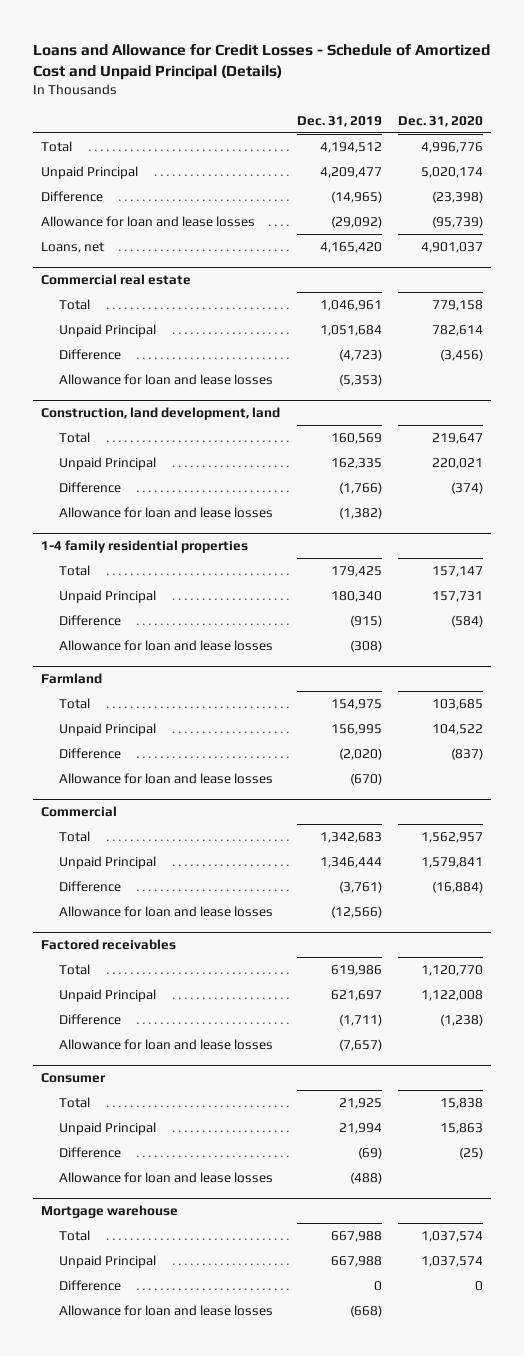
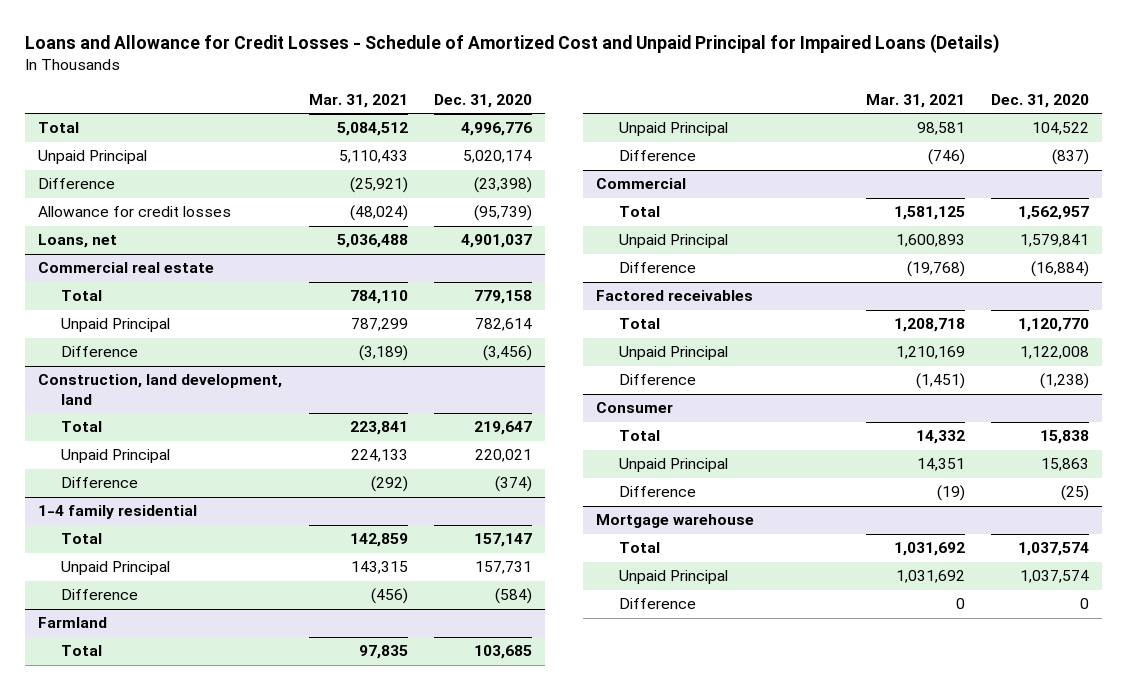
[33,43,491,80] Loans and Allowance for Credit Losses - Schedule of Amortized Cost and Unpaid Principal (Details) -> [25,34,1001,54] Loans and Allowance for Credit Losses - Schedule of Amortized Cost and Unpaid Principal for Impaired Loans (Details)
[296,115,382,127] Dec. 31, 2019 -> none
none -> [308,93,408,108] Mar. 31, 2021
[41,215,256,227] Allowance for loan and lease losses -> [38,206,232,218] Allowance for credit losses
[58,373,273,385] Allowance for loan and lease losses -> none
[58,506,273,518] Allowance for loan and lease losses -> none
[41,540,249,554] 1-4 family residential properties -> [38,505,198,520] 1-4 family residential
[58,639,273,651] Allowance for loan and lease losses -> none
[58,772,273,784] Allowance for loan and lease losses -> none
[58,905,273,917] Allowance for loan and lease losses -> none
[58,1038,273,1050] Allowance for loan and lease losses -> none
[58,1171,273,1183] Allowance for loan and lease losses -> none
[58,1304,273,1316] Allowance for loan and lease losses -> none

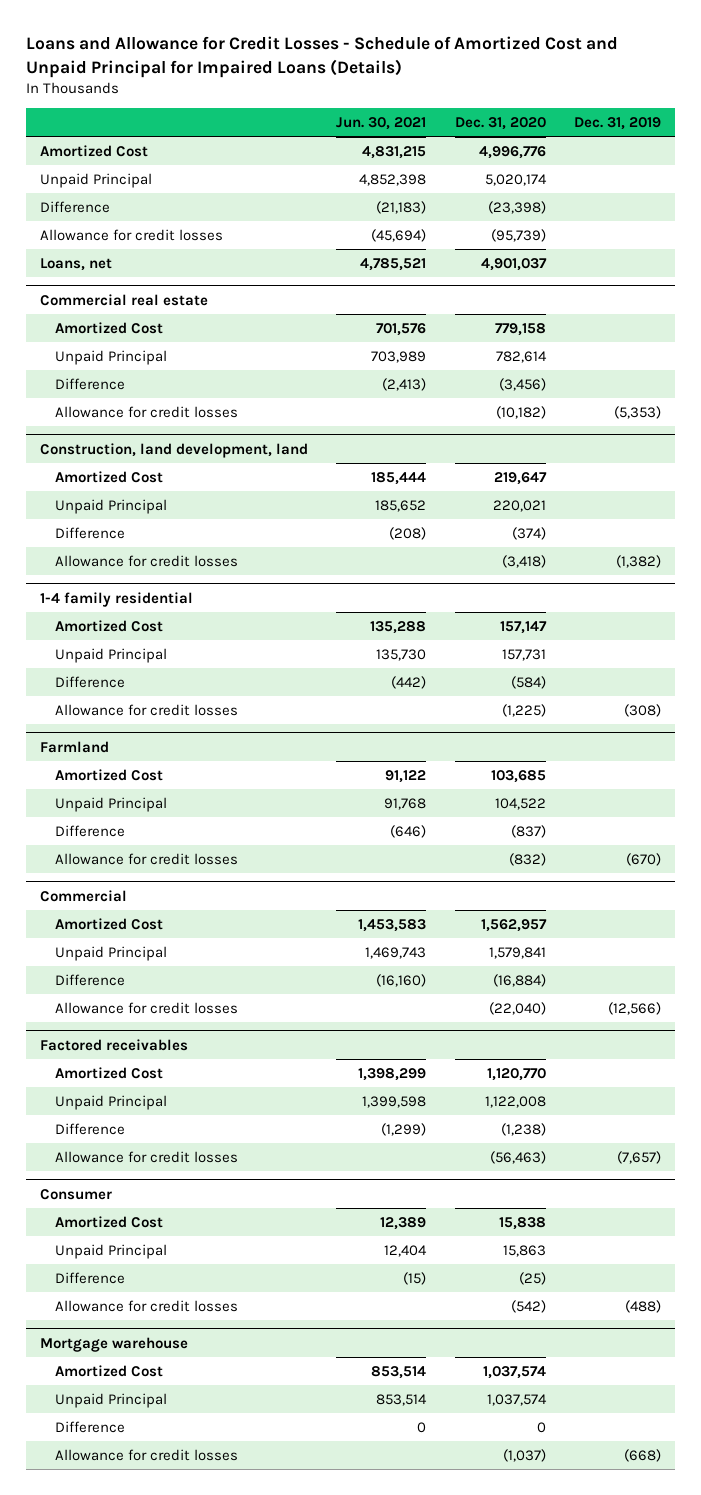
[308,93,408,108] Mar. 31, 2021 -> none
none -> [336,116,427,130] Jun. 30, 2021
none -> [573,116,661,130] Dec. 31, 2019
[38,122,80,134] Total -> [40,144,149,157] Amortized Cost
[61,290,103,302] Total -> [54,321,163,334] Amortized Cost
none -> [54,405,238,418] Allowance for credit losses
[61,421,103,433] Total -> [54,470,163,483] Amortized Cost
none -> [54,554,238,567] Allowance for credit losses
[61,533,103,545] Total -> [54,619,163,632] Amortized Cost
none -> [54,703,238,716] Allowance for credit losses
[61,645,103,657] Total -> [54,768,163,781] Amortized Cost
none -> [54,852,238,865] Allowance for credit losses
[618,206,660,218] Total -> [54,917,163,930] Amortized Cost
none -> [54,1001,238,1014] Allowance for credit losses
[618,318,660,330] Total -> [54,1066,163,1079] Amortized Cost
none -> [54,1150,238,1163] Allowance for credit losses
[618,430,660,442] Total -> [54,1215,163,1228] Amortized Cost
none -> [54,1299,238,1312] Allowance for credit losses
[618,542,660,554] Total -> [54,1364,163,1377] Amortized Cost
none -> [54,1448,238,1461] Allowance for credit losses

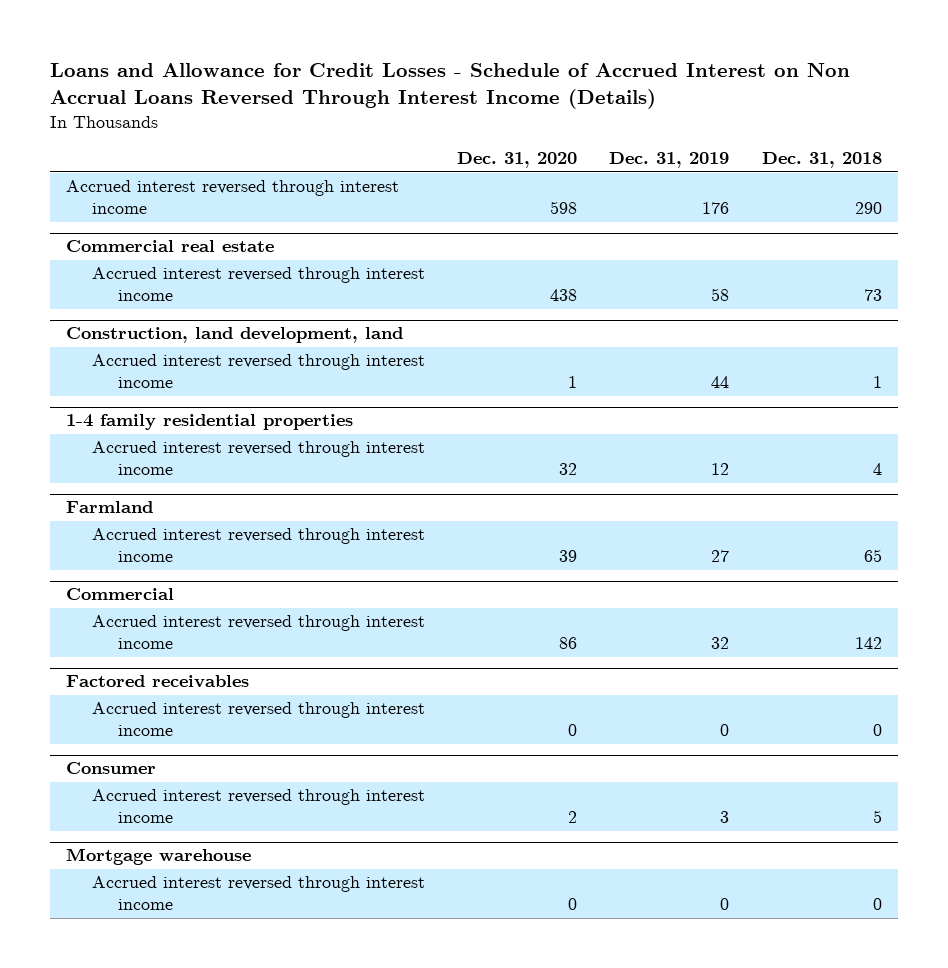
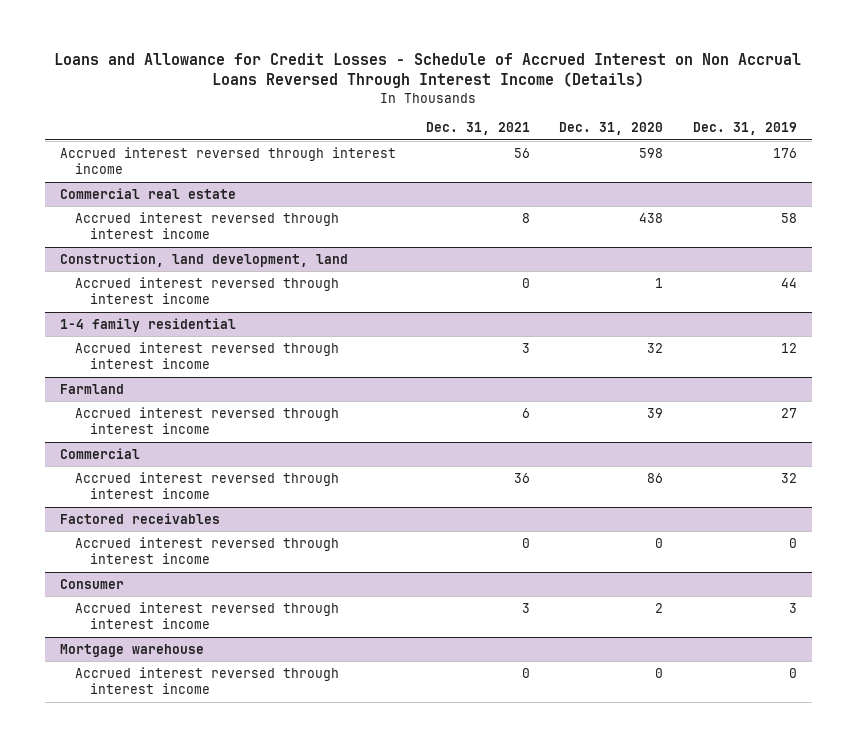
[761,152,882,169] Dec. 31, 2018 -> none
none -> [425,122,530,136] Dec. 31, 2021
[66,414,354,431] 1-4 family residential properties -> [59,317,236,332] 1-4 family residential

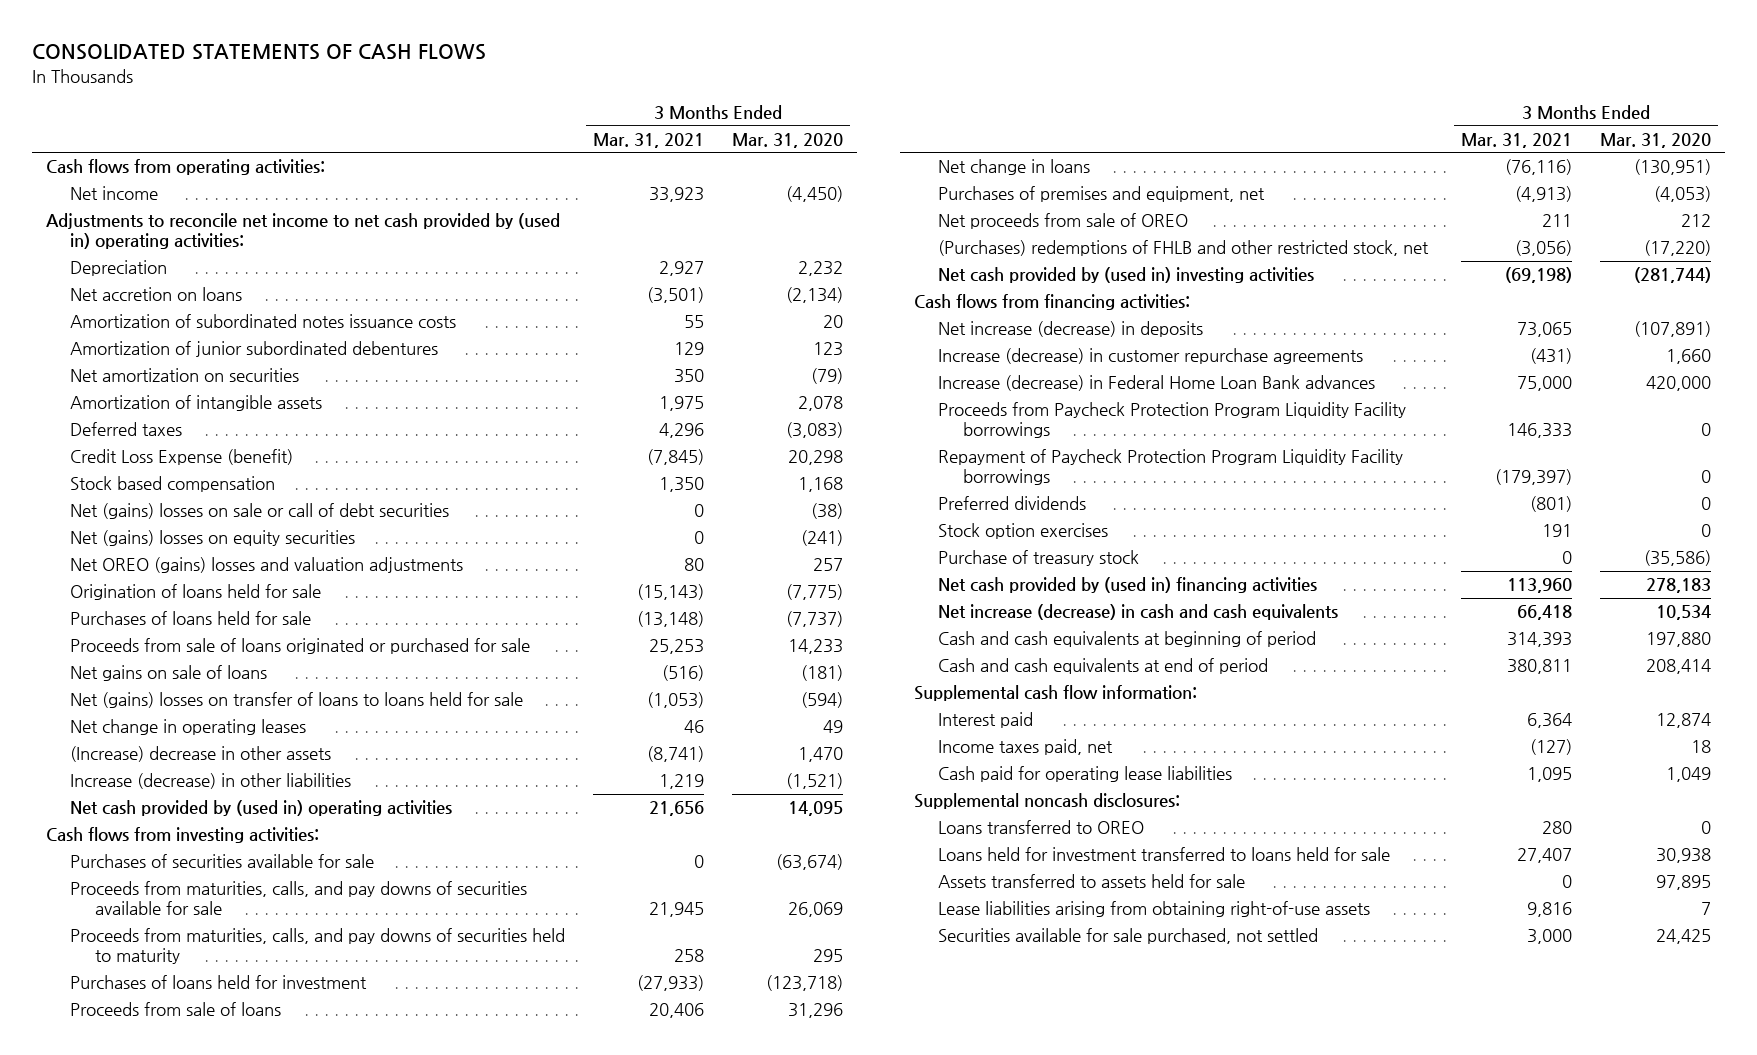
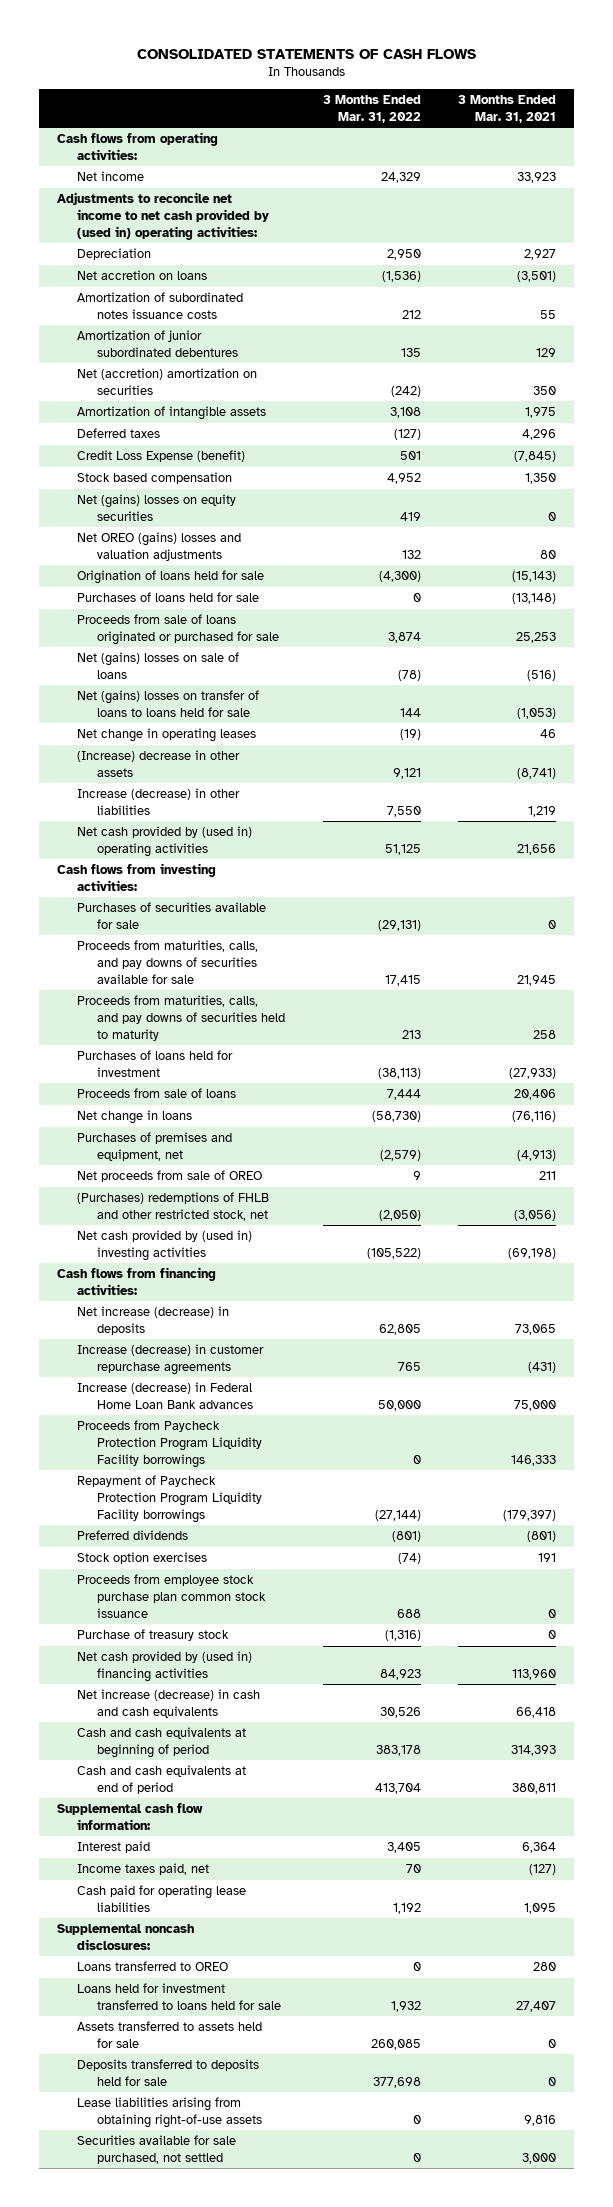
[732,132,844,148] Mar. 31, 2020 -> none
none -> [322,95,421,123] 3 Months Ended Mar. 31, 2022
[70,368,300,383] Net amortization on securities -> [77,368,258,395] Net (accretion) amortization on securities
[70,503,450,520] Net (gains) losses on sale or call of debt securities -> none
[70,665,268,682] Net gains on sale of loans -> [77,652,240,679] Net (gains) losses on sale of loans
none -> [77,1574,267,1618] Proceeds from employee stock purchase plan common stock issuance
none -> [77,2059,260,2086] Deposits transferred to deposits held for sale

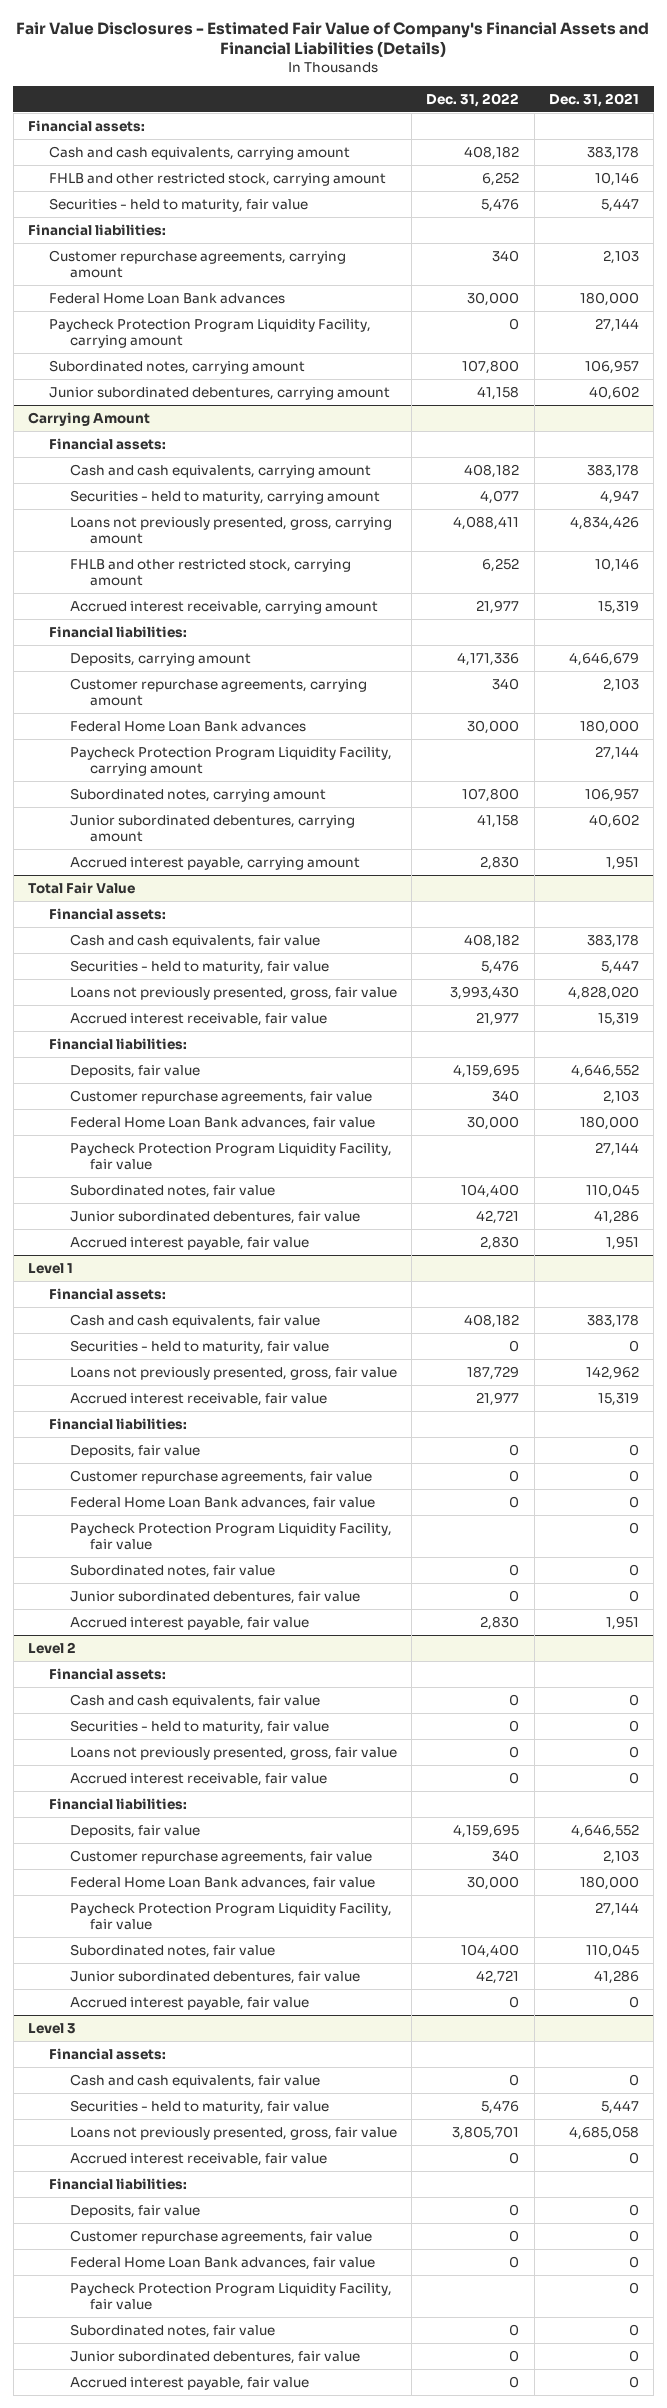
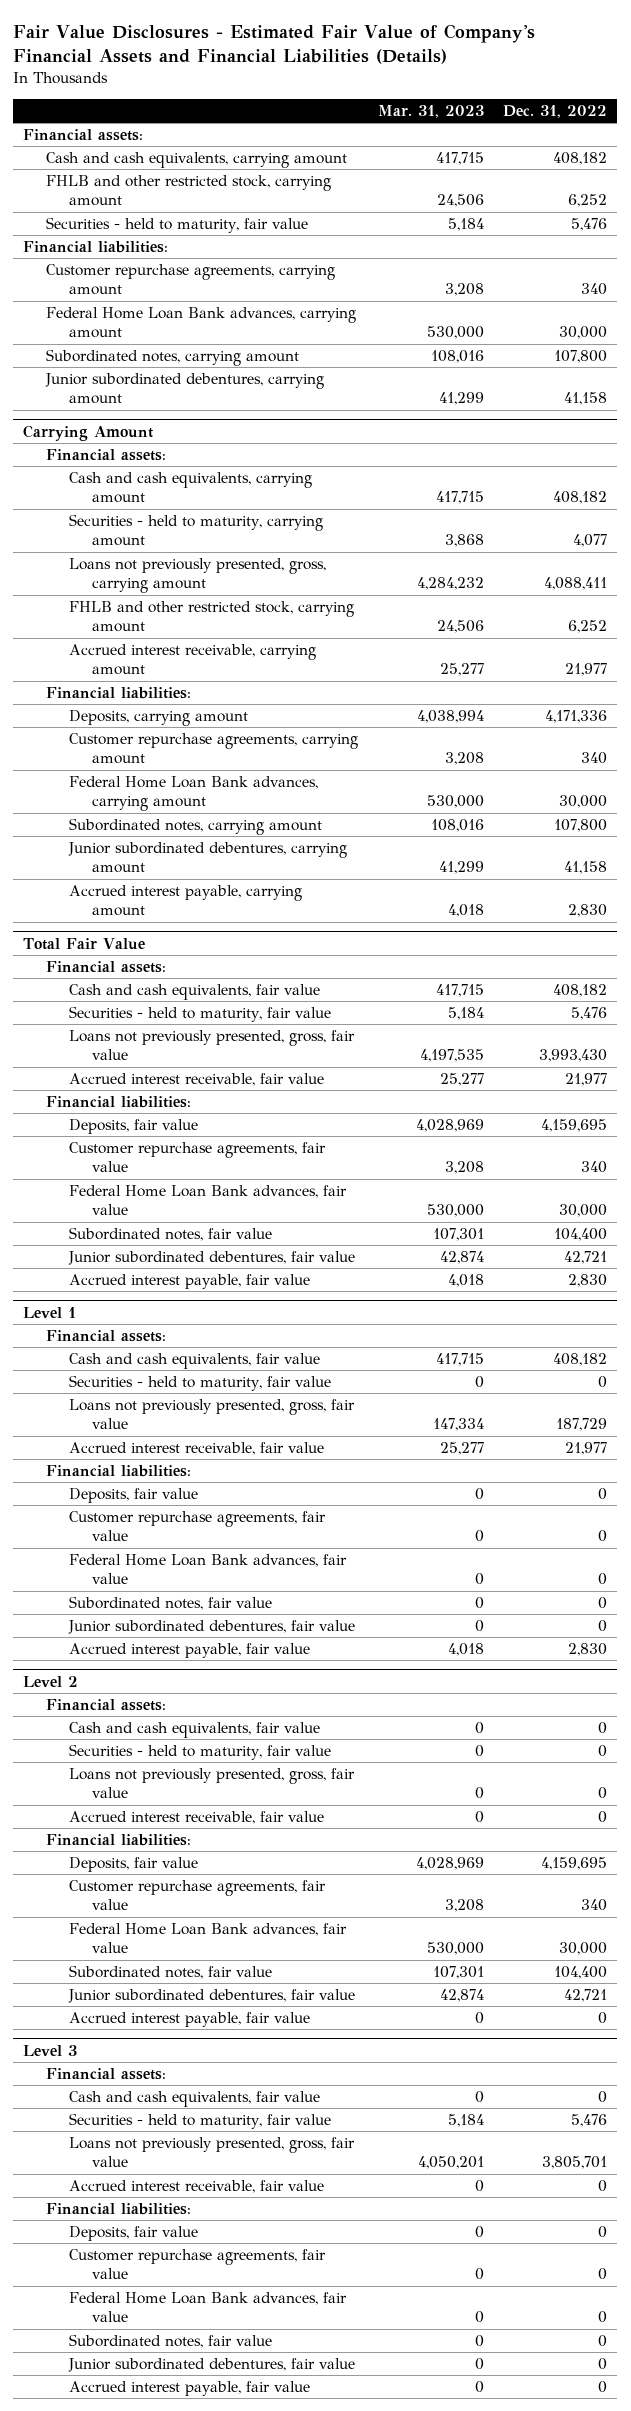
[548,92,639,107] Dec. 31, 2021 -> none
none -> [377,104,484,118] Mar. 31, 2023
[48,318,371,348] Paycheck Protection Program Liquidity Facility, carrying amount -> none
[48,292,285,304] Federal Home Loan Bank advances -> [46,307,357,339] Federal Home Loan Bank advances, carrying amount
[69,746,392,776] Paycheck Protection Program Liquidity Facility, carrying amount -> none
[69,720,306,732] Federal Home Loan Bank advances -> [69,776,319,812] Federal Home Loan Bank advances, carrying amount
[69,1142,392,1170] Paycheck Protection Program Liquidity Facility, fair value -> none
[69,1522,392,1550] Paycheck Protection Program Liquidity Facility, fair value -> none
[69,1902,392,1930] Paycheck Protection Program Liquidity Facility, fair value -> none
[69,2282,392,2310] Paycheck Protection Program Liquidity Facility, fair value -> none

